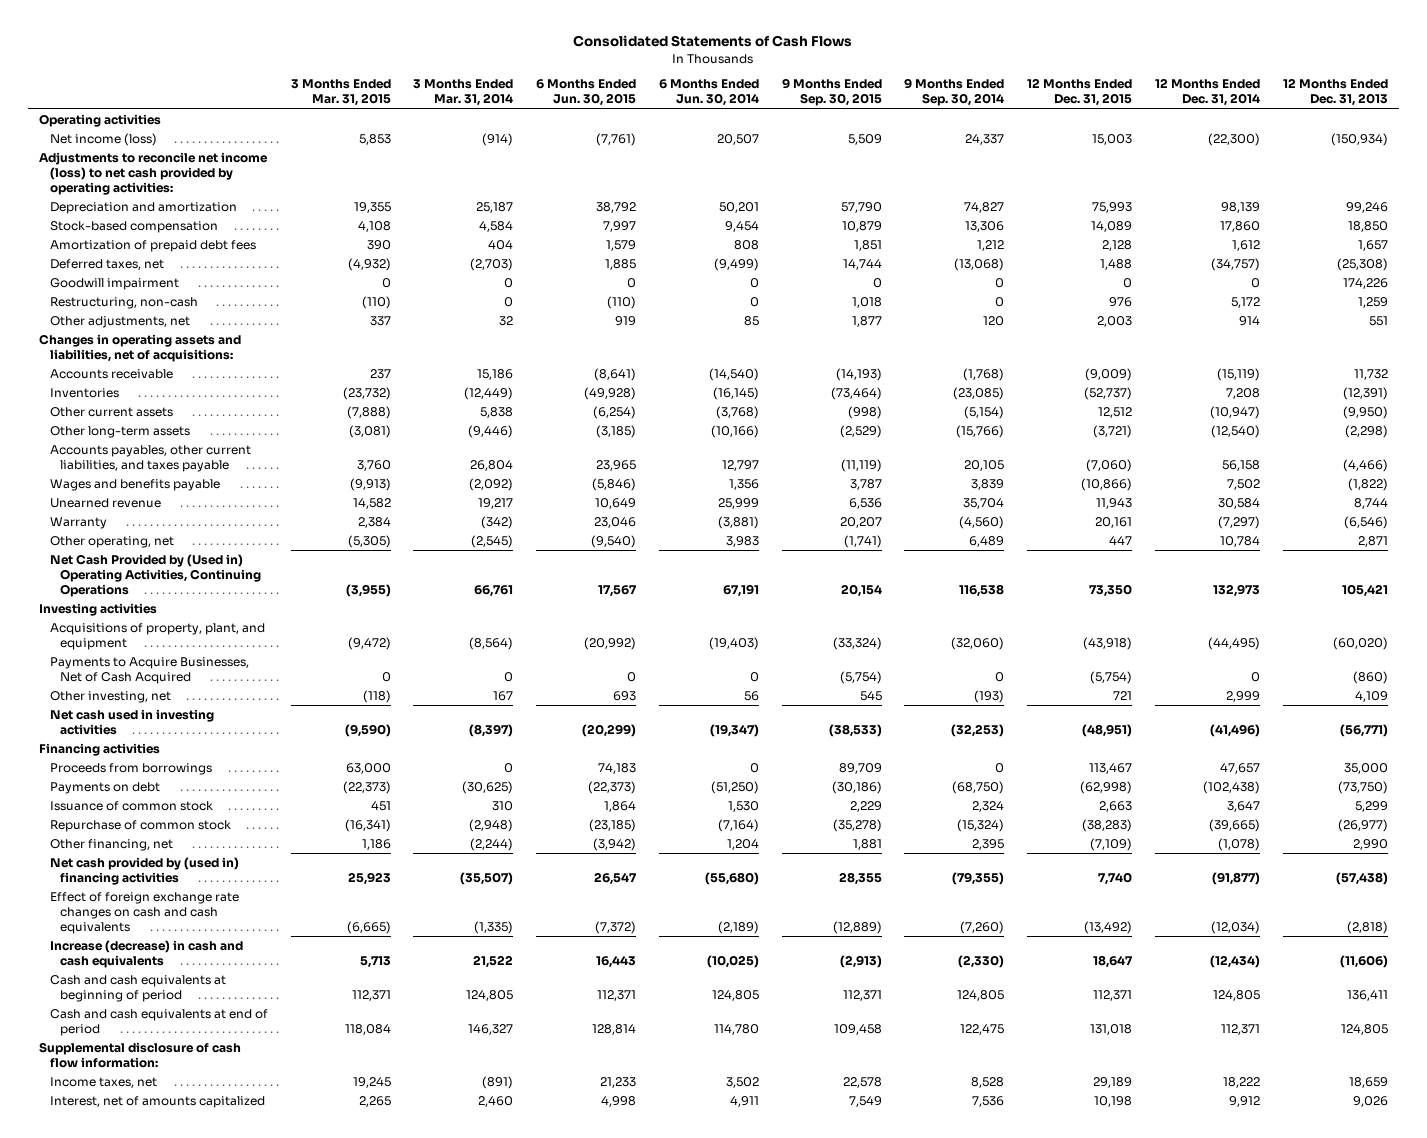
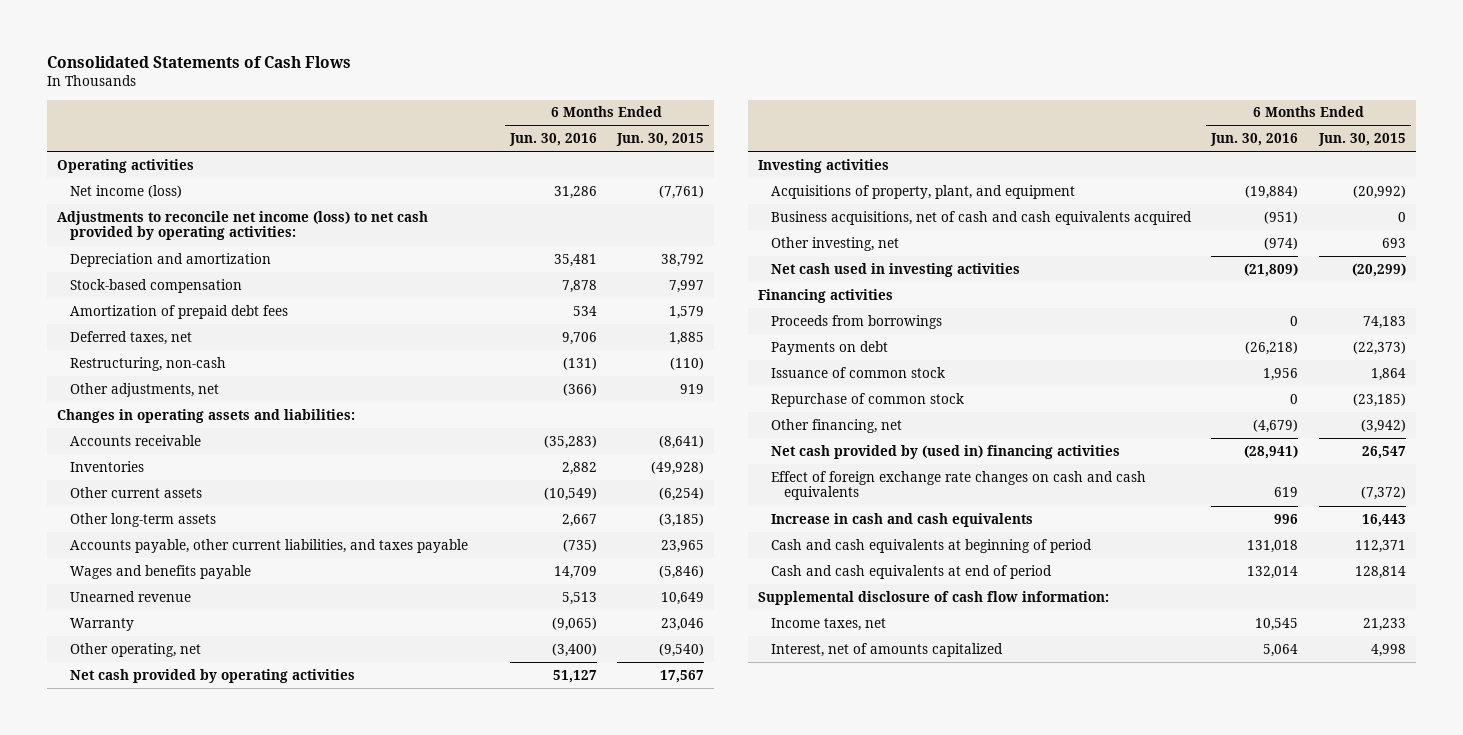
[290,79,391,107] 3 Months Ended Mar. 31, 2015 -> none
[413,79,514,107] 3 Months Ended Mar. 31, 2014 -> none
[658,79,759,107] 6 Months Ended Jun. 30, 2014 -> none
[781,78,882,107] 9 Months Ended Sep. 30, 2015 -> none
[904,78,1005,107] 9 Months Ended Sep. 30, 2014 -> none
[1027,78,1133,107] 12 Months Ended Dec. 31, 2015 -> none
[1154,78,1260,107] 12 Months Ended Dec. 31, 2014 -> none
[1282,78,1388,107] 12 Months Ended Dec. 31, 2013 -> none
none -> [508,133,597,147] Jun. 30, 2016
[49,277,179,290] Goodwill impairment -> none
[39,333,242,362] Changes in operating assets and liabilities, net of acquisitions: -> [56,408,355,423] Changes in operating assets and liabilities:
[49,444,251,472] Accounts payables, other current liabilities, and taxes payable -> [69,538,468,553] Accounts payable, other current liabilities, and taxes payable
[49,553,262,597] Net Cash Provided by (Used in) Operating Activities, Continuing Operations -> [69,668,355,683] Net cash provided by operating activities
[49,656,249,684] Payments to Acquire Businesses, Net of Cash Acquired -> [771,210,1193,225] Business acquisitions, net of cash and cash equivalents acquired
[49,939,243,968] Increase (decrease) in cash and cash equivalents -> [771,512,1034,527] Increase in cash and cash equivalents

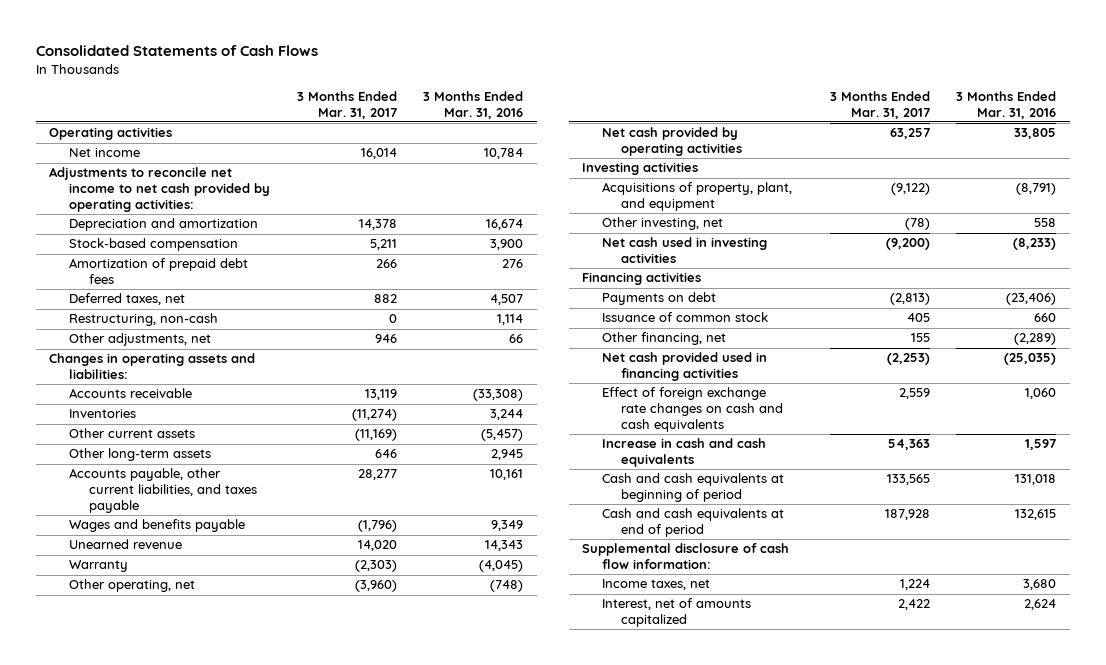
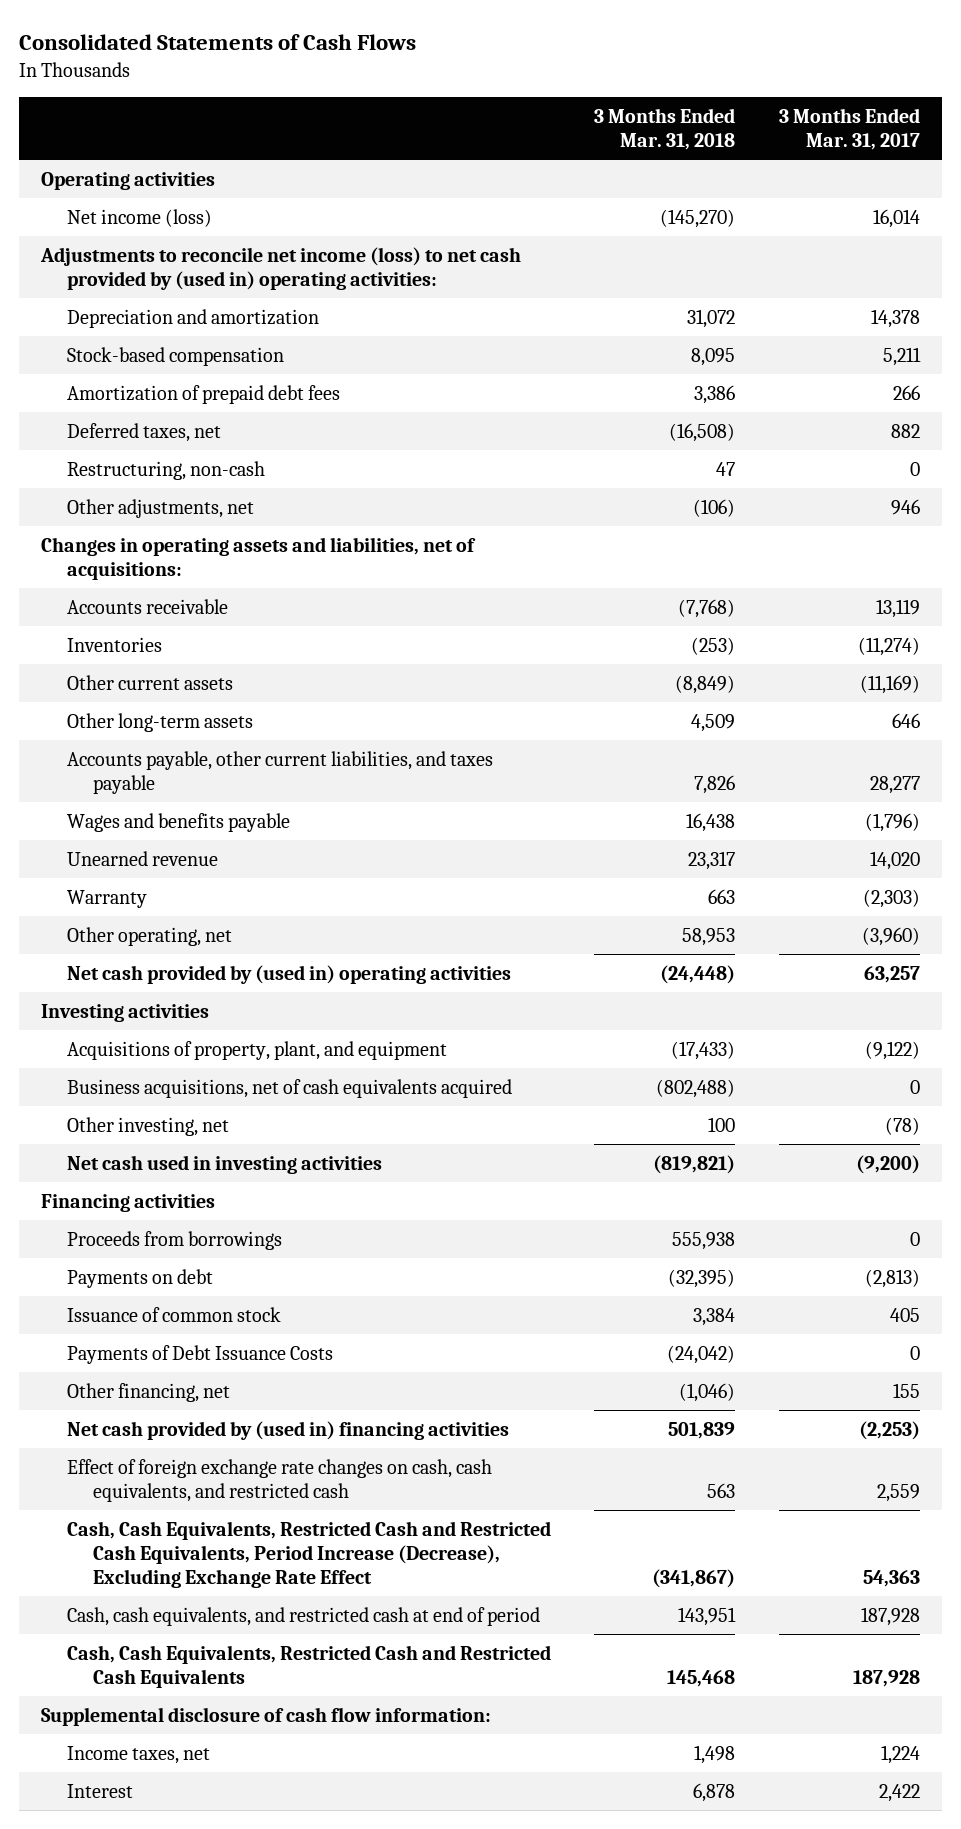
[423,90,524,119] 3 Months Ended Mar. 31, 2016 -> none
none -> [594,107,736,151] 3 Months Ended Mar. 31, 2018
[68,148,140,158] Net income -> [66,208,212,227] Net income (loss)
[49,167,270,212] Adjustments to reconcile net income to net cash provided by operating activities: -> [39,246,521,290] Adjustments to reconcile net income (loss) to net cash provided by (used in) operating activities:
[49,353,256,379] Changes in operating assets and liabilities: -> [40,536,476,580] Changes in operating assets and liabilities, net of acquisitions:
[601,127,743,156] Net cash provided by operating activities -> [66,964,511,984] Net cash provided by (used in) operating activities
none -> [66,1078,512,1098] Business acquisitions, net of cash equivalents acquired
none -> [66,1230,282,1250] Proceeds from borrowings
none -> [66,1344,333,1364] Payments of Debt Issuance Costs
[601,352,767,381] Net cash provided used in financing activities -> [66,1420,509,1440] Net cash provided by (used in) financing activities
[601,387,784,432] Effect of foreign exchange rate changes on cash and cash equivalents -> [66,1458,492,1502] Effect of foreign exchange rate changes on cash, cash equivalents, and restricted cash
[601,438,766,467] Increase in cash and cash equivalents -> [66,1520,551,1588] Cash, Cash Equivalents, Restricted Cash and Restricted Cash Equivalents, Period Increase (Decrease), Excluding Exchange Rate Effect
[601,473,784,502] Cash and cash equivalents at beginning of period -> [66,1606,540,1626] Cash, cash equivalents, and restricted cash at end of period
[886,474,930,486] 133,565 -> [860,1606,920,1626] 187,928
[601,508,784,537] Cash and cash equivalents at end of period -> [66,1644,551,1688] Cash, Cash Equivalents, Restricted Cash and Restricted Cash Equivalents
[601,598,751,627] Interest, net of amounts capitalized -> [66,1783,133,1798] Interest

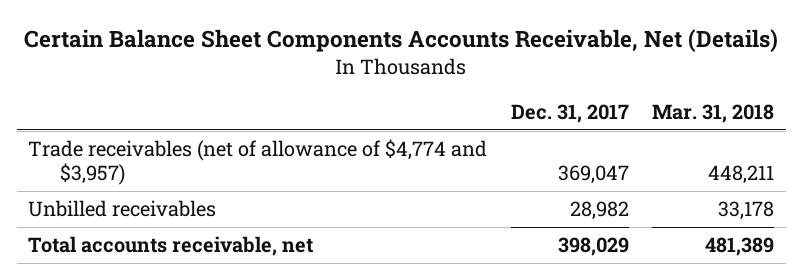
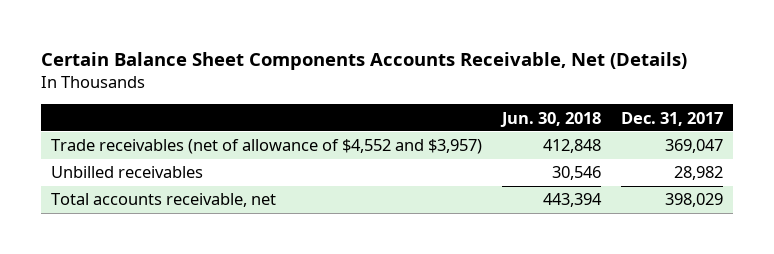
[651,103,774,123] Mar. 31, 2018 -> none
none -> [500,111,602,127] Jun. 30, 2018
[28,139,488,185] Trade receivables (net of allowance of $4,774 and $3,957) -> [50,139,482,155] Trade receivables (net of allowance of $4,552 and $3,957)

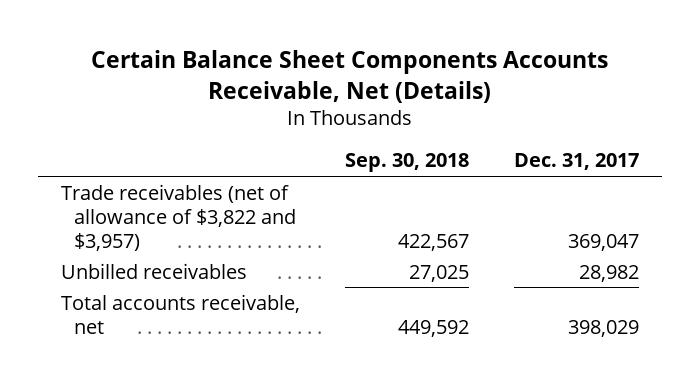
[500,111,602,127] Jun. 30, 2018 -> none
none -> [344,153,469,173] Sep. 30, 2018
[50,139,482,155] Trade receivables (net of allowance of $4,552 and $3,957) -> [60,183,297,251] Trade receivables (net of allowance of $3,822 and $3,957)

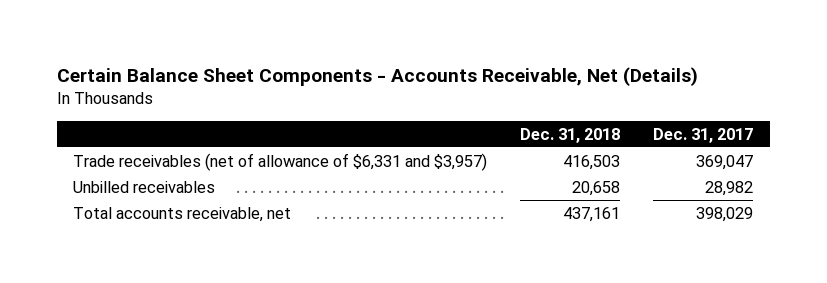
[90,50,608,103] Certain Balance Sheet Components Accounts Receivable, Net (Details) -> [56,67,698,87] Certain Balance Sheet Components - Accounts Receivable, Net (Details)
[344,153,469,173] Sep. 30, 2018 -> none
none -> [520,127,621,143] Dec. 31, 2018
[60,183,297,251] Trade receivables (net of allowance of $3,822 and $3,957) -> [73,152,488,171] Trade receivables (net of allowance of $6,331 and $3,957)

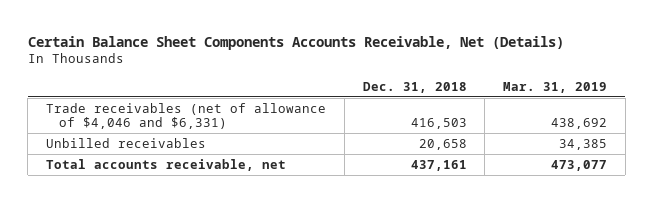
[56,67,698,87] Certain Balance Sheet Components - Accounts Receivable, Net (Details) -> [27,35,564,50] Certain Balance Sheet Components Accounts Receivable, Net (Details)
[653,127,754,143] Dec. 31, 2017 -> none
none -> [503,81,608,93] Mar. 31, 2019
[73,152,488,171] Trade receivables (net of allowance of $6,331 and $3,957) -> [46,102,327,130] Trade receivables (net of allowance of $4,046 and $6,331)

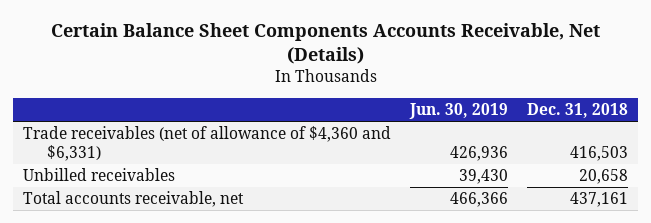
[503,81,608,93] Mar. 31, 2019 -> none
none -> [409,103,509,120] Jun. 30, 2019
[46,102,327,130] Trade receivables (net of allowance of $4,046 and $6,331) -> [22,126,391,162] Trade receivables (net of allowance of $4,360 and $6,331)

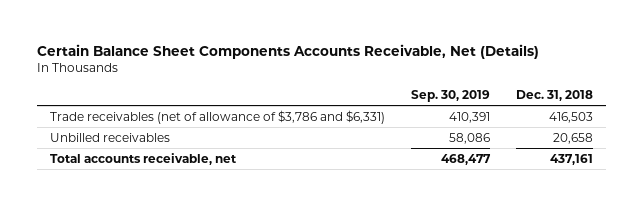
[409,103,509,120] Jun. 30, 2019 -> none
none -> [411,89,491,102] Sep. 30, 2019
[22,126,391,162] Trade receivables (net of allowance of $4,360 and $6,331) -> [50,109,386,124] Trade receivables (net of allowance of $3,786 and $6,331)

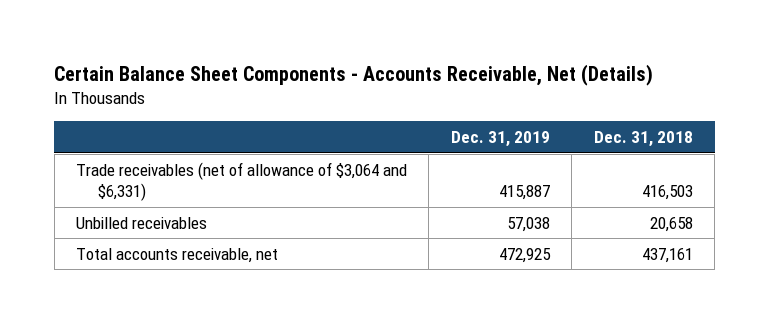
[37,43,540,59] Certain Balance Sheet Components Accounts Receivable, Net (Details) -> [54,63,654,86] Certain Balance Sheet Components - Accounts Receivable, Net (Details)
[411,89,491,102] Sep. 30, 2019 -> none
none -> [450,131,550,148] Dec. 31, 2019
[50,109,386,124] Trade receivables (net of allowance of $3,786 and $6,331) -> [75,161,407,202] Trade receivables (net of allowance of $3,064 and $6,331)

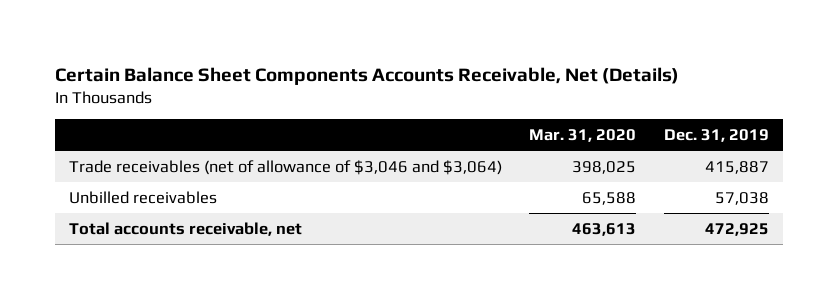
[54,63,654,86] Certain Balance Sheet Components - Accounts Receivable, Net (Details) -> [54,66,679,85] Certain Balance Sheet Components Accounts Receivable, Net (Details)
[593,131,693,148] Dec. 31, 2018 -> none
none -> [529,129,637,143] Mar. 31, 2020
[75,161,407,202] Trade receivables (net of allowance of $3,064 and $6,331) -> [68,159,502,175] Trade receivables (net of allowance of $3,046 and $3,064)

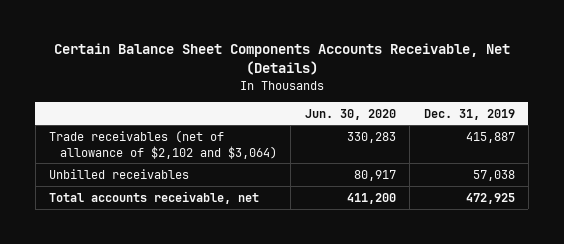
[529,129,637,143] Mar. 31, 2020 -> none
none -> [304,108,396,120] Jun. 30, 2020
[68,159,502,175] Trade receivables (net of allowance of $3,046 and $3,064) -> [49,129,277,159] Trade receivables (net of allowance of $2,102 and $3,064)

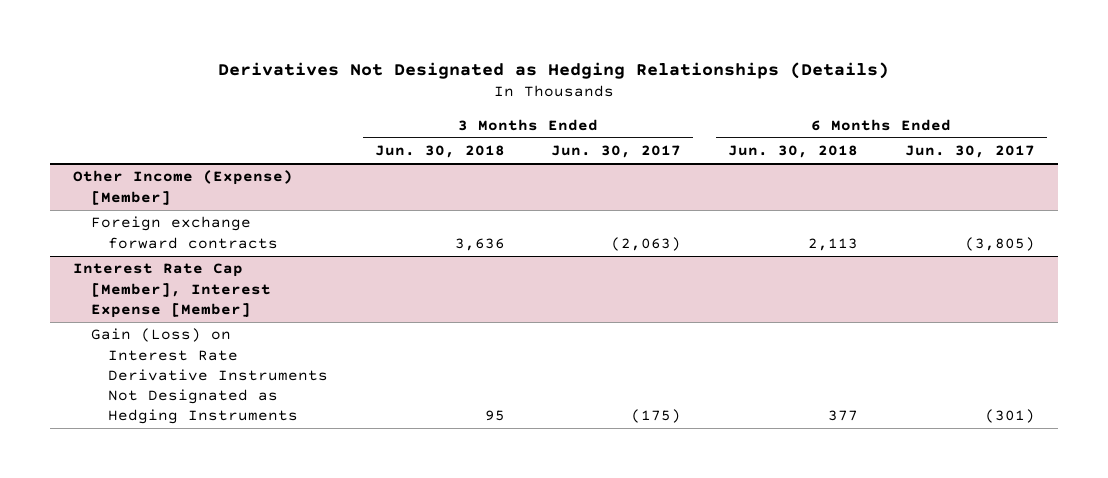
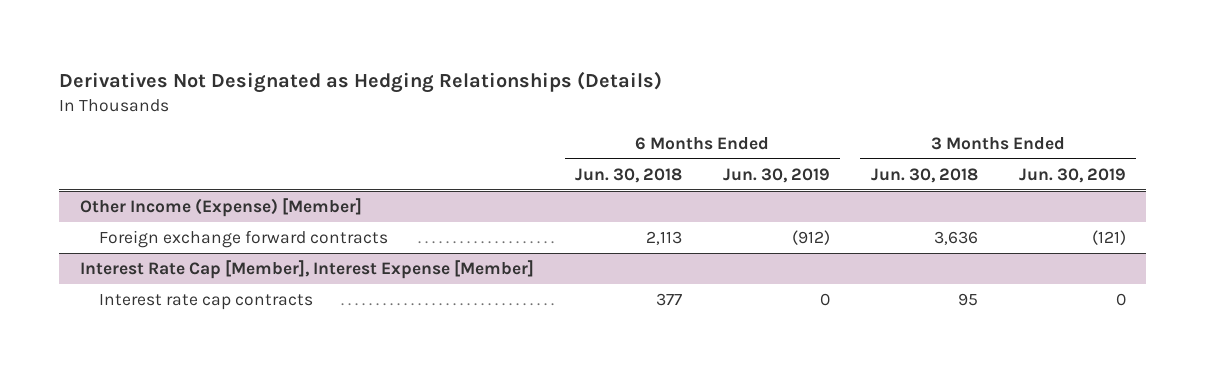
[551,145,682,159] Jun. 30, 2017 -> none
[904,145,1035,159] Jun. 30, 2017 -> none
none -> [722,167,830,183] Jun. 30, 2019
none -> [1018,167,1126,183] Jun. 30, 2019
[90,328,329,424] Gain (Loss) on Interest Rate Derivative Instruments Not Designated as Hedging Instruments -> [99,293,314,310] Interest rate cap contracts

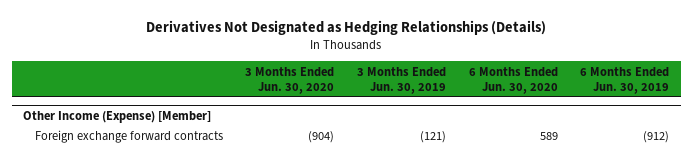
[574,167,682,183] Jun. 30, 2018 -> none
[870,167,978,183] Jun. 30, 2018 -> none
none -> [245,66,335,95] 3 Months Ended Jun. 30, 2020
none -> [468,66,558,95] 6 Months Ended Jun. 30, 2020
[79,259,534,279] Interest Rate Cap [Member], Interest Expense [Member] -> none
[99,293,314,310] Interest rate cap contracts -> none

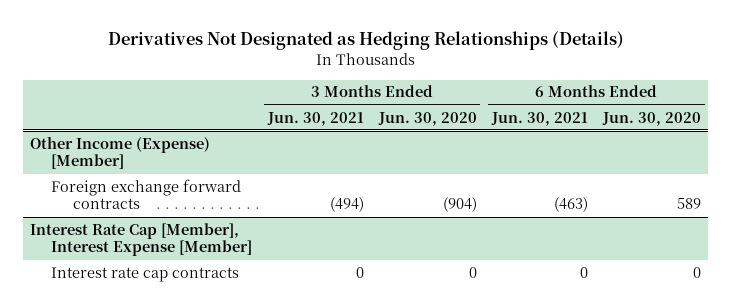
[357,66,447,95] 3 Months Ended Jun. 30, 2019 -> none
[580,66,670,95] 6 Months Ended Jun. 30, 2019 -> none
none -> [266,111,364,126] Jun. 30, 2021
none -> [490,111,588,126] Jun. 30, 2021
none -> [30,222,253,257] Interest Rate Cap [Member], Interest Expense [Member]
none -> [51,266,240,282] Interest rate cap contracts

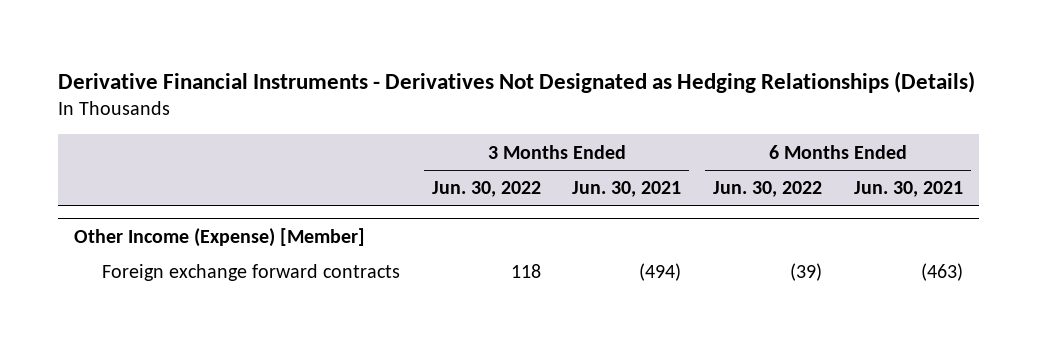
[107,31,624,51] Derivatives Not Designated as Hedging Relationships (Details) -> [58,70,976,93] Derivative Financial Instruments - Derivatives Not Designated as Hedging Relationships (Details)
[377,111,477,126] Jun. 30, 2020 -> none
[601,111,701,126] Jun. 30, 2020 -> none
none -> [431,181,541,198] Jun. 30, 2022
none -> [713,181,823,198] Jun. 30, 2022
[30,222,253,257] Interest Rate Cap [Member], Interest Expense [Member] -> none
[51,266,240,282] Interest rate cap contracts -> none

